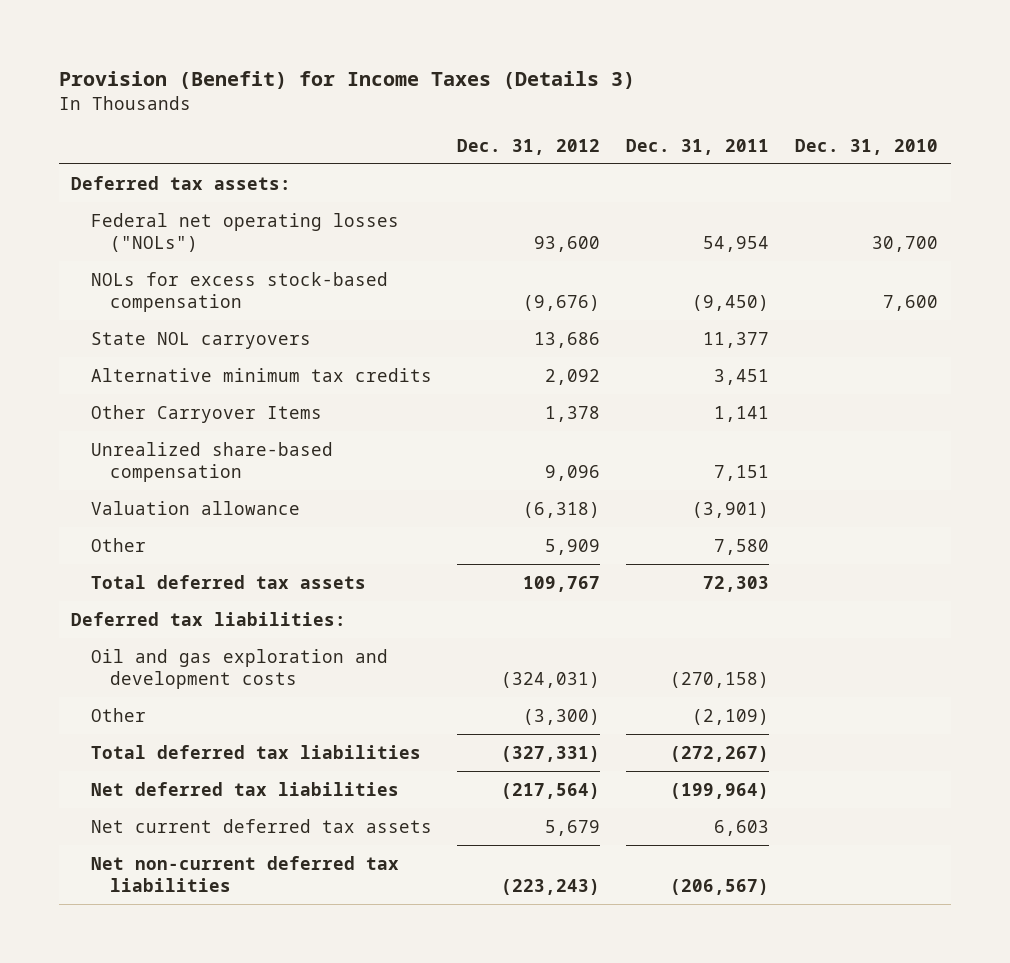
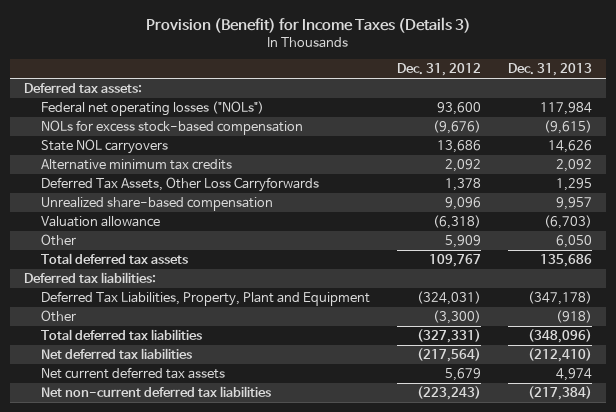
[626,138,770,155] Dec. 31, 2011 -> none
[795,138,939,155] Dec. 31, 2010 -> none
none -> [508,63,593,77] Dec. 31, 2013
[90,404,322,423] Other Carryover Items -> [40,176,319,192] Deferred Tax Assets, Other Loss Carryforwards
[90,648,388,690] Oil and gas exploration and development costs -> [40,290,370,306] Deferred Tax Liabilities, Property, Plant and Equipment

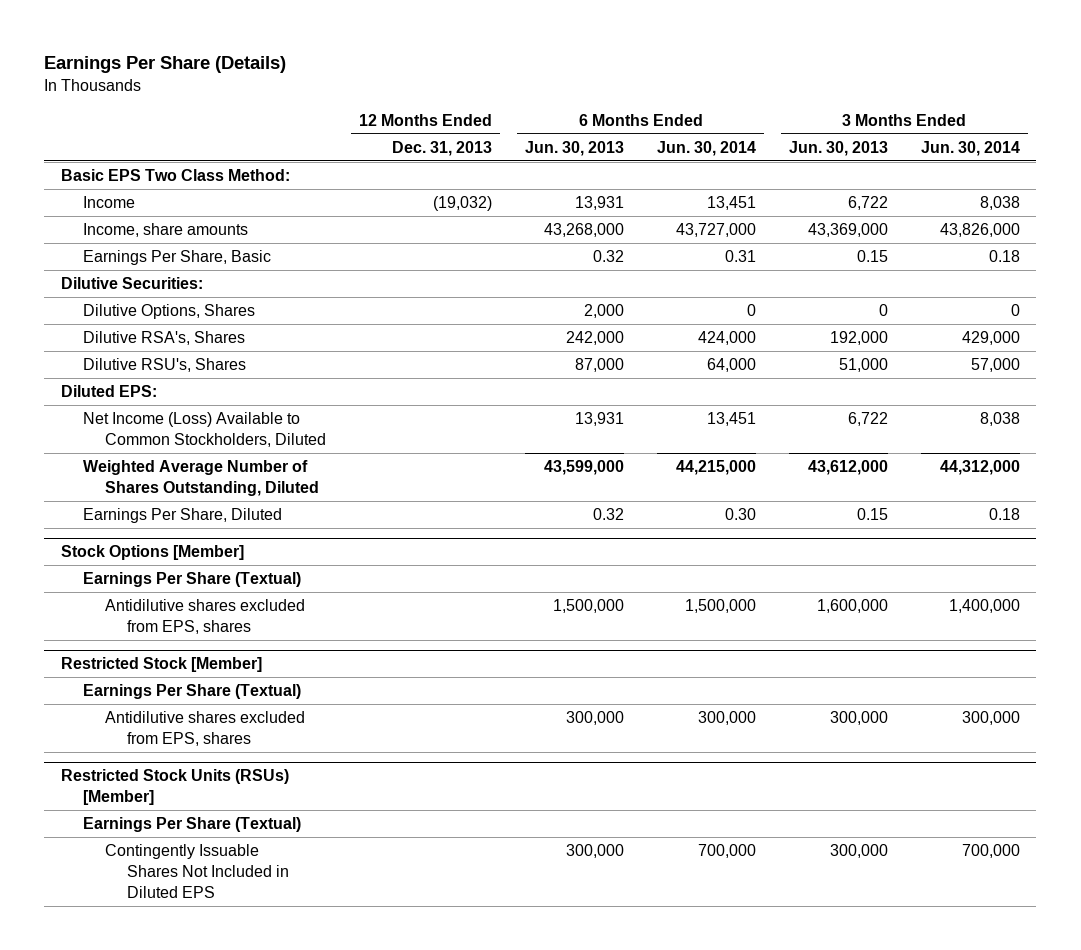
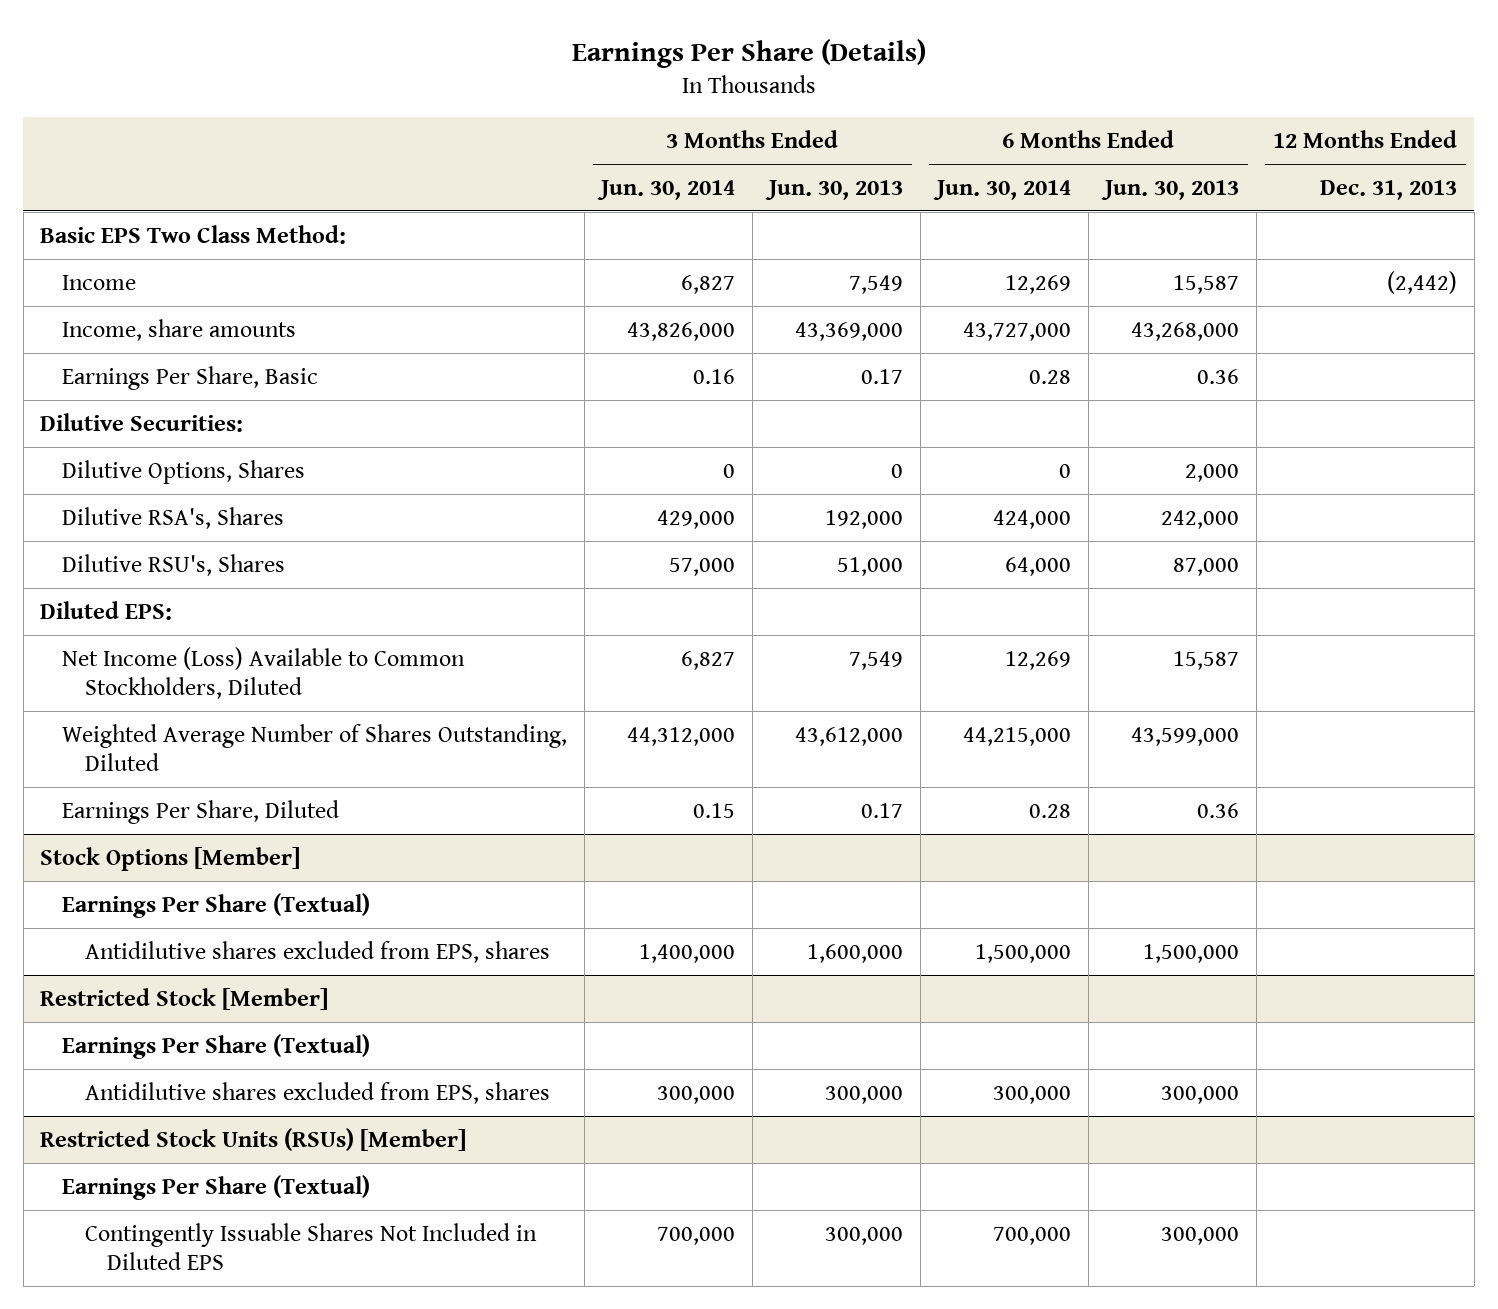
[433,196,493,212] (19,032) -> [1387,270,1458,294] (2,442)
[575,196,625,211] 13,931 -> [1173,274,1240,294] 15,587
[707,196,757,211] 13,451 -> [1005,274,1072,294] 12,269
[847,196,888,211] 6,722 -> [849,274,904,294] 7,549
[979,196,1020,211] 8,038 -> [681,274,736,294] 6,827
[593,250,625,263] 0.32 -> [1197,368,1240,384] 0.36
[725,250,757,263] 0.31 -> [1029,369,1072,384] 0.28
[856,250,888,263] 0.15 -> [861,368,904,384] 0.17
[988,250,1020,263] 0.18 -> [693,368,736,384] 0.16
[575,412,625,427] 13,931 -> [1173,650,1240,670] 15,587
[707,412,757,427] 13,451 -> [1005,650,1072,670] 12,269
[847,412,888,427] 6,722 -> [849,650,904,670] 7,549
[979,412,1020,427] 8,038 -> [681,650,736,670] 6,827
[593,508,625,521] 0.32 -> [1197,802,1240,818] 0.36
[725,508,757,521] 0.30 -> [1029,803,1072,818] 0.28
[856,508,888,521] 0.15 -> [861,802,904,818] 0.17
[988,508,1020,521] 0.18 -> [693,802,736,818] 0.15

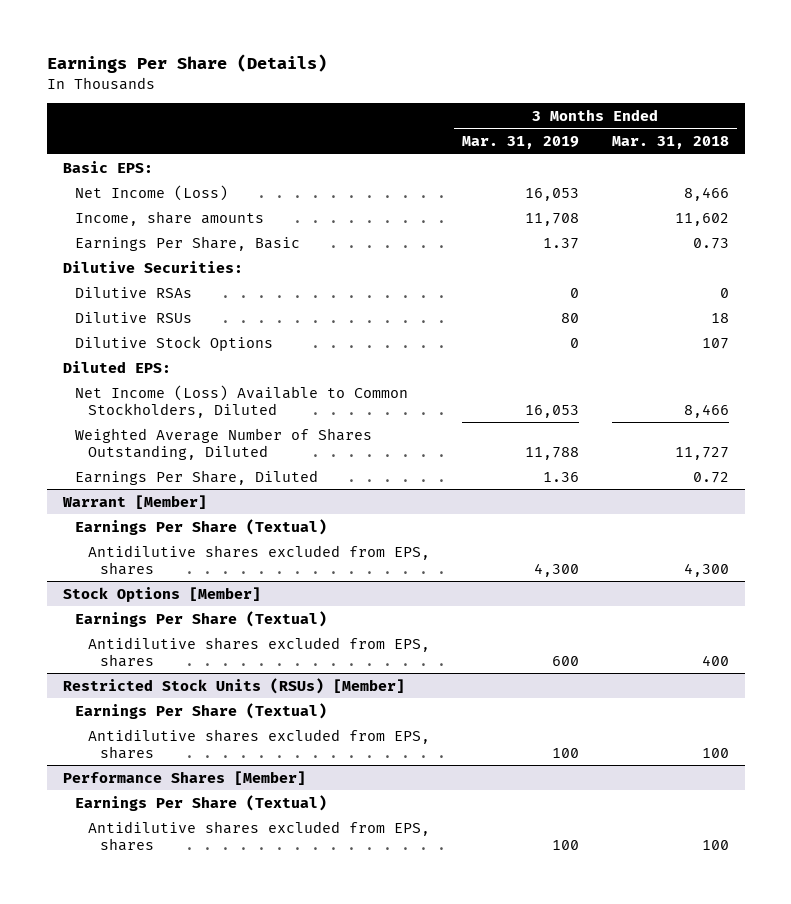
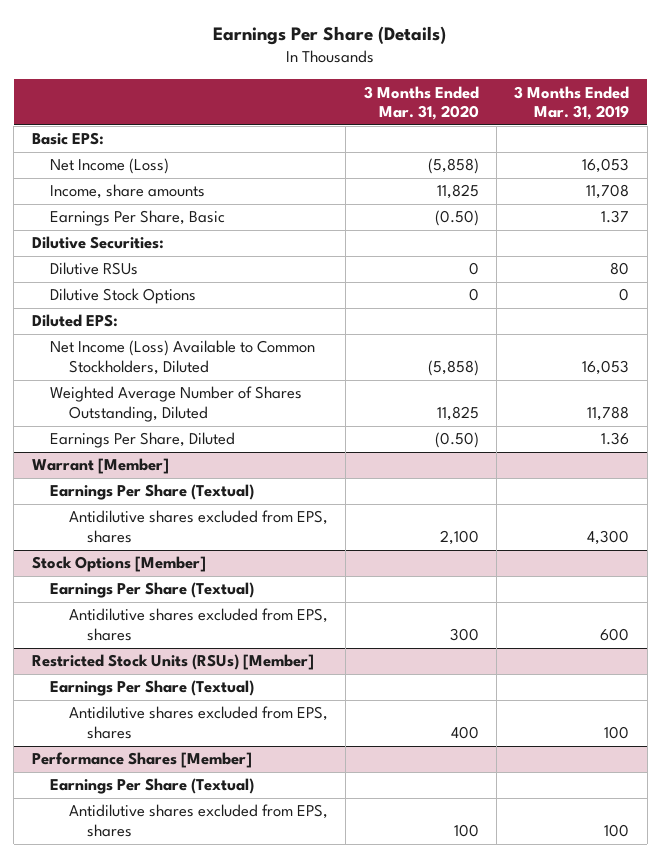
[611,136,729,150] Mar. 31, 2018 -> none
none -> [363,85,479,121] 3 Months Ended Mar. 31, 2020
[75,286,193,298] Dilutive RSAs -> none

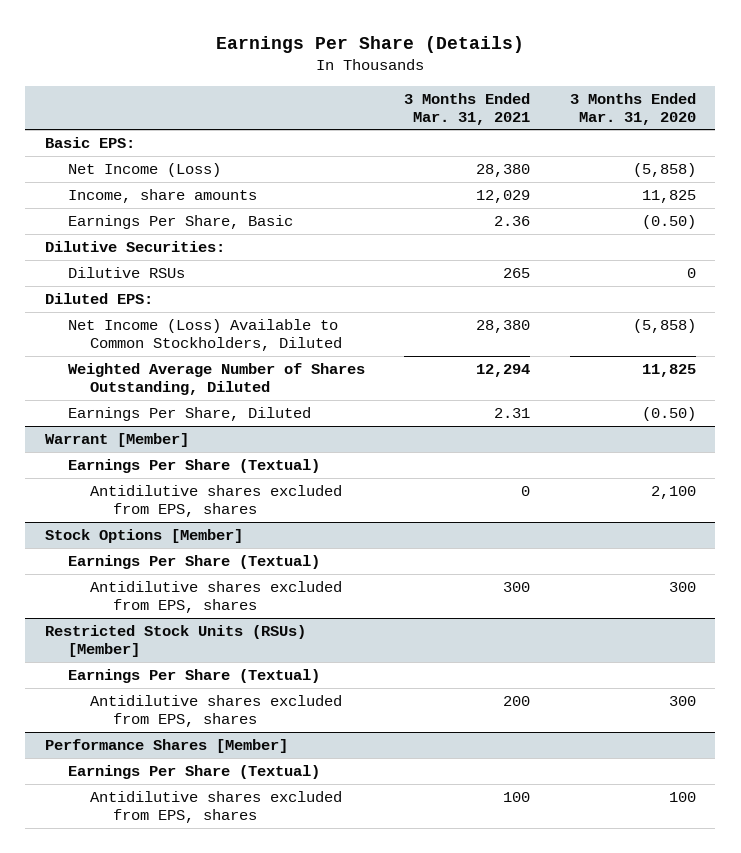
[514,85,630,121] 3 Months Ended Mar. 31, 2019 -> none
none -> [404,92,531,125] 3 Months Ended Mar. 31, 2021
[50,288,197,305] Dilutive Stock Options -> none
[450,726,479,740] 400 -> [668,695,696,706] 300

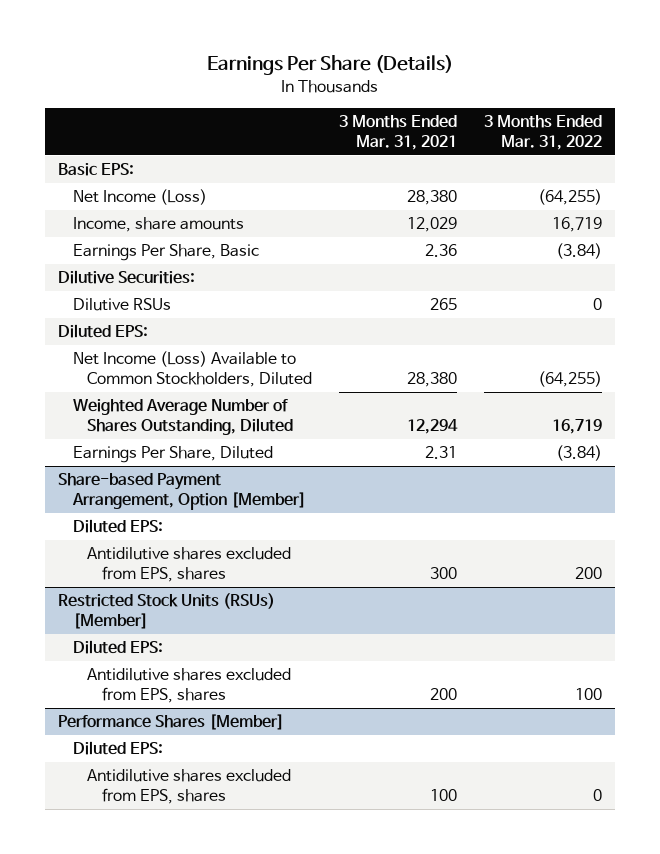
[569,92,696,125] 3 Months Ended Mar. 31, 2020 -> none
none -> [483,115,602,150] 3 Months Ended Mar. 31, 2022
[44,432,189,447] Warrant [Member] -> none
[67,458,320,473] Earnings Per Share (Textual) -> none
[90,484,343,518] Antidilutive shares excluded from EPS, shares -> none
[67,554,320,569] Earnings Per Share (Textual) -> none
[44,528,243,543] Stock Options [Member] -> [58,473,306,510] Share-based Payment Arrangement, Option [Member]
none -> [72,519,163,534] Diluted EPS:
[67,668,320,683] Earnings Per Share (Textual) -> none
none -> [72,640,163,655] Diluted EPS:
[67,764,320,779] Earnings Per Share (Textual) -> none
none -> [72,741,163,756] Diluted EPS:

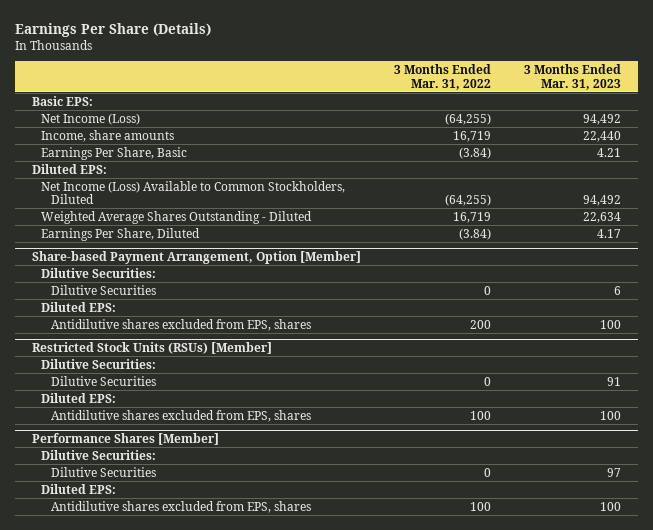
[339,115,458,150] 3 Months Ended Mar. 31, 2021 -> none
none -> [524,63,622,90] 3 Months Ended Mar. 31, 2023
[58,270,196,285] Dilutive Securities: -> none
[72,298,171,312] Dilutive RSUs -> none
[72,399,294,435] Weighted Average Number of Shares Outstanding, Diluted -> [41,210,313,224] Weighted Average Shares Outstanding - Diluted
none -> [41,267,157,278] Dilutive Securities:
none -> [50,284,156,295] Dilutive Securities
none -> [41,358,157,369] Dilutive Securities:
none -> [50,375,156,386] Dilutive Securities
none -> [41,449,157,460] Dilutive Securities:
none -> [50,466,156,477] Dilutive Securities
[592,788,602,801] 0 -> [470,501,492,511] 100

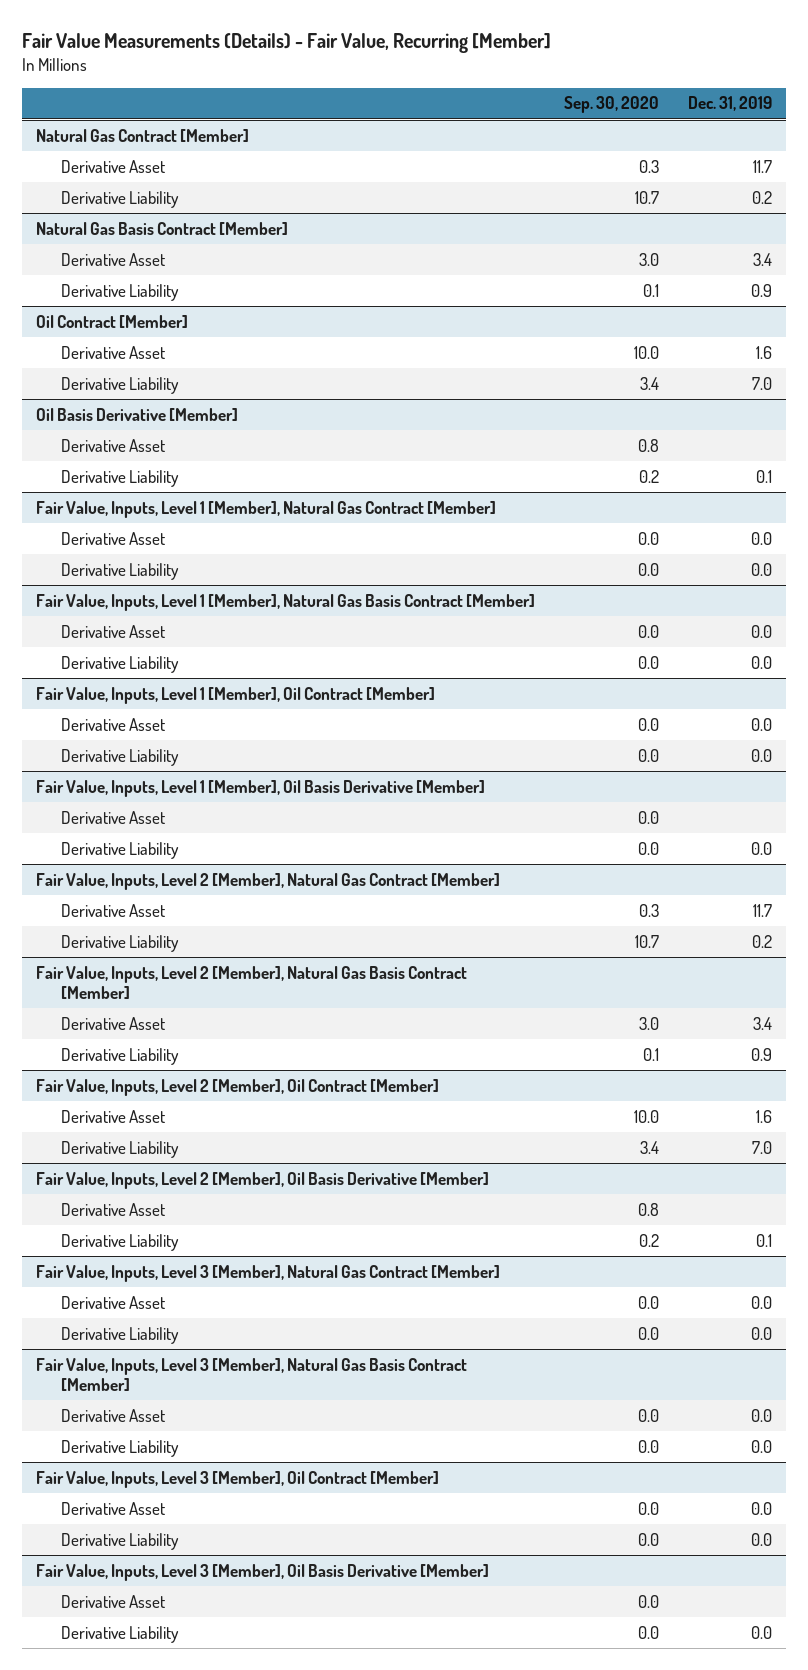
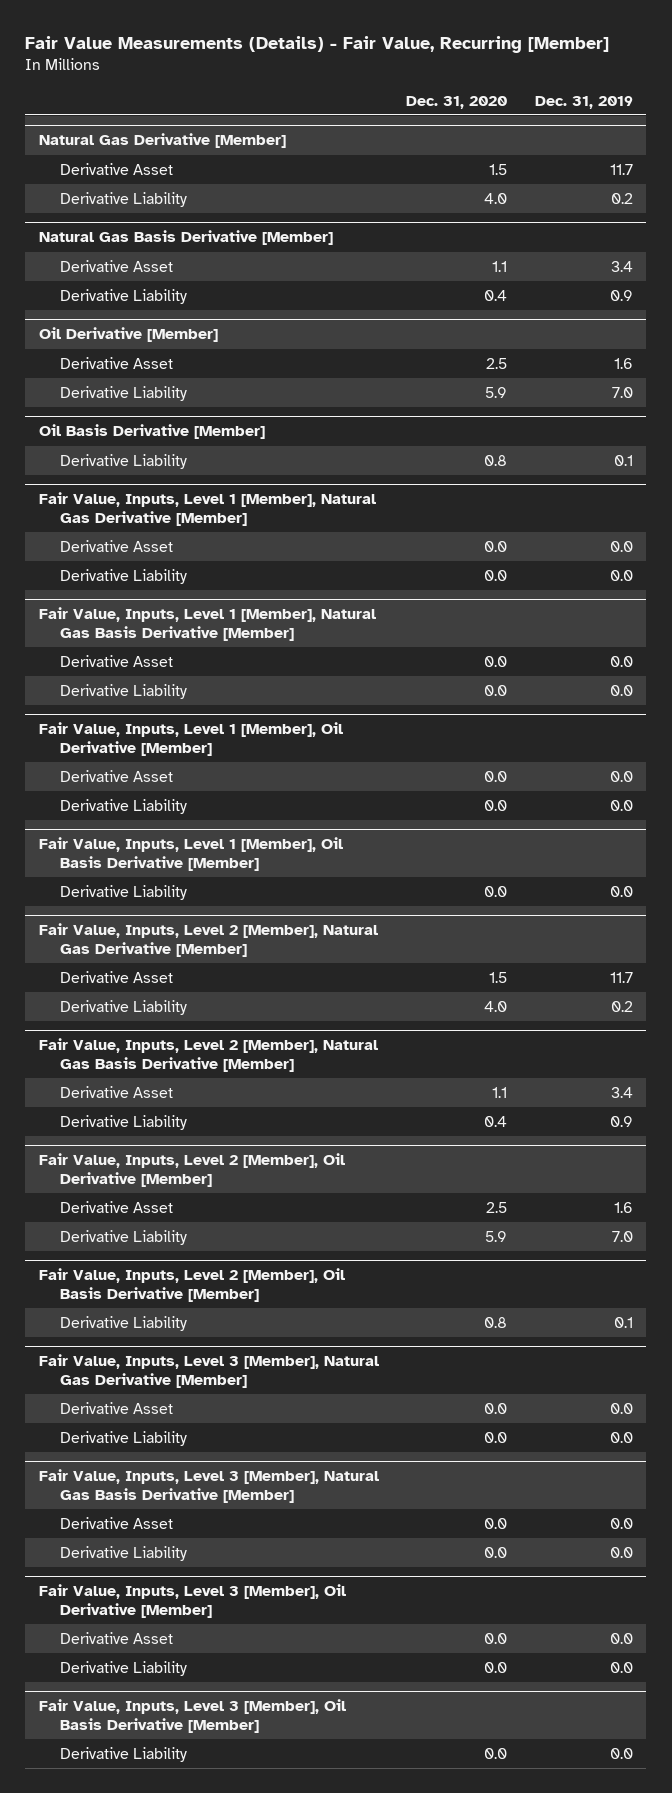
[563,96,659,114] Sep. 30, 2020 -> none
none -> [406,95,508,109] Dec. 31, 2020
[35,128,249,142] Natural Gas Contract [Member] -> [38,133,286,149] Natural Gas Derivative [Member]
[35,221,288,235] Natural Gas Basis Contract [Member] -> [38,230,333,246] Natural Gas Basis Derivative [Member]
[35,314,188,328] Oil Contract [Member] -> [38,327,218,343] Oil Derivative [Member]
[61,438,166,452] Derivative Asset -> none
[35,500,496,518] Fair Value, Inputs, Level 1 [Member], Natural Gas Contract [Member] -> [38,492,376,526] Fair Value, Inputs, Level 1 [Member], Natural Gas Derivative [Member]
[35,593,535,611] Fair Value, Inputs, Level 1 [Member], Natural Gas Basis Contract [Member] -> [38,607,376,641] Fair Value, Inputs, Level 1 [Member], Natural Gas Basis Derivative [Member]
[35,686,435,704] Fair Value, Inputs, Level 1 [Member], Oil Contract [Member] -> [38,722,343,756] Fair Value, Inputs, Level 1 [Member], Oil Derivative [Member]
[61,810,166,824] Derivative Asset -> none
[35,872,500,890] Fair Value, Inputs, Level 2 [Member], Natural Gas Contract [Member] -> [38,923,378,957] Fair Value, Inputs, Level 2 [Member], Natural Gas Derivative [Member]
[35,965,467,999] Fair Value, Inputs, Level 2 [Member], Natural Gas Basis Contract [Member] -> [38,1038,378,1072] Fair Value, Inputs, Level 2 [Member], Natural Gas Basis Derivative [Member]
[35,1078,439,1096] Fair Value, Inputs, Level 2 [Member], Oil Contract [Member] -> [38,1153,345,1187] Fair Value, Inputs, Level 2 [Member], Oil Derivative [Member]
[61,1202,166,1216] Derivative Asset -> none
[35,1264,500,1282] Fair Value, Inputs, Level 3 [Member], Natural Gas Contract [Member] -> [38,1354,379,1388] Fair Value, Inputs, Level 3 [Member], Natural Gas Derivative [Member]
[35,1357,467,1391] Fair Value, Inputs, Level 3 [Member], Natural Gas Basis Contract [Member] -> [38,1469,379,1503] Fair Value, Inputs, Level 3 [Member], Natural Gas Basis Derivative [Member]
[35,1470,439,1488] Fair Value, Inputs, Level 3 [Member], Oil Contract [Member] -> [38,1584,346,1618] Fair Value, Inputs, Level 3 [Member], Oil Derivative [Member]
[61,1594,166,1608] Derivative Asset -> none

